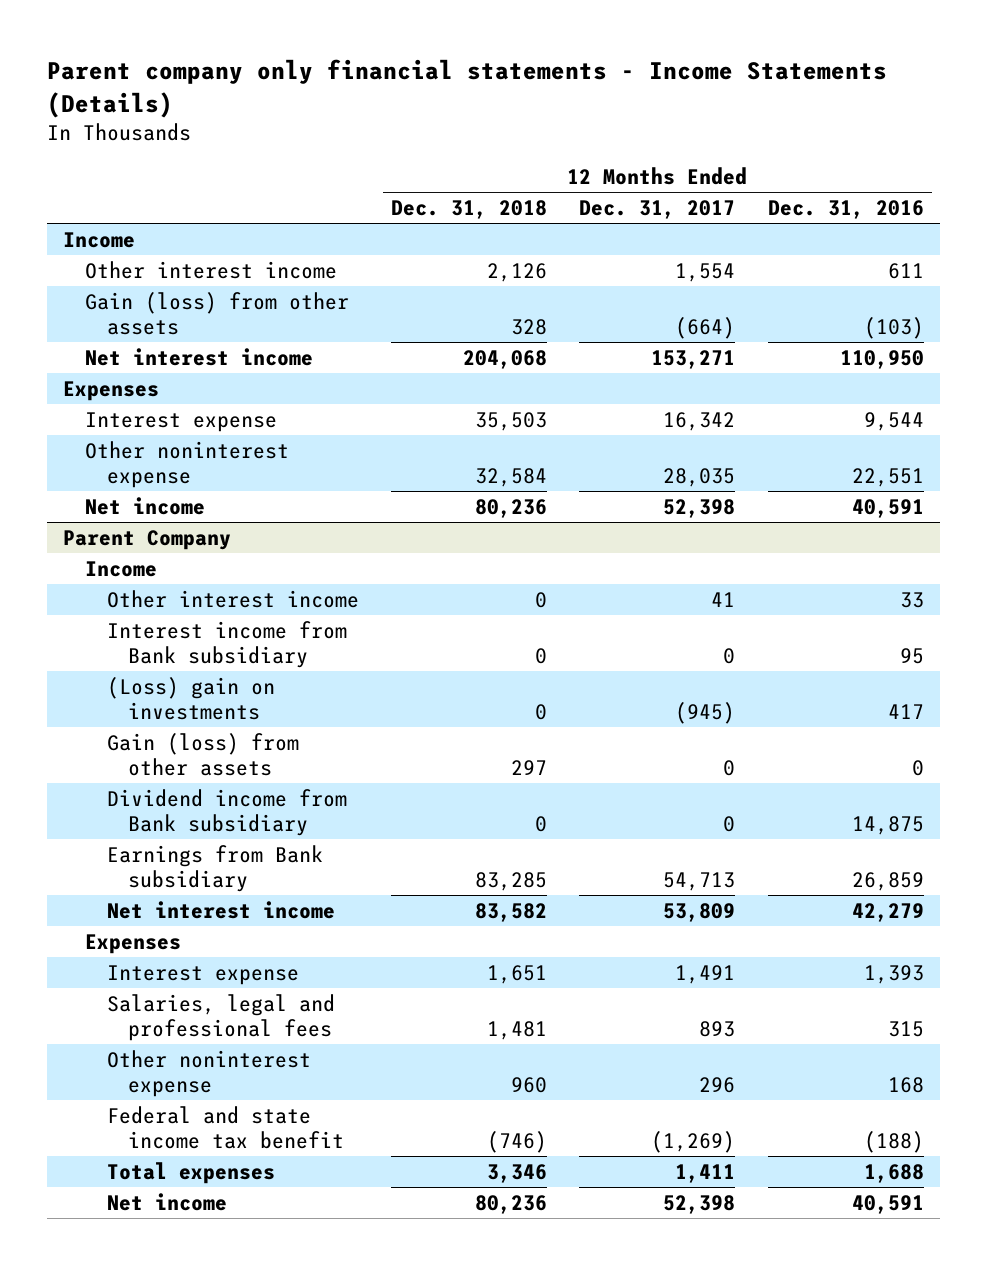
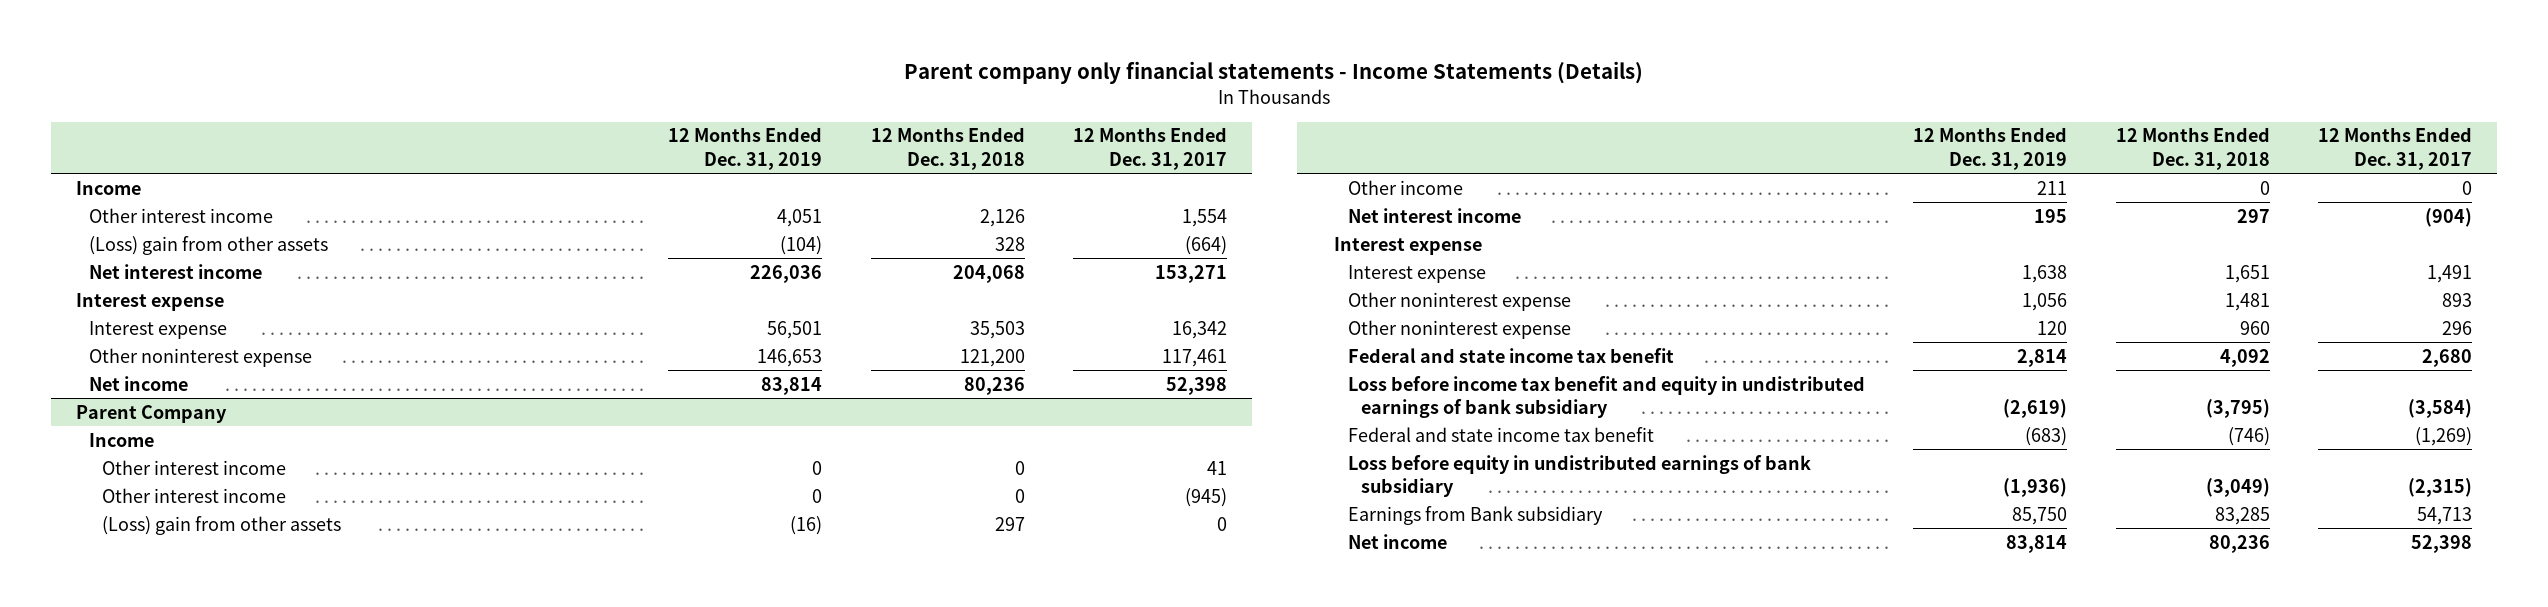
[767,200,924,220] Dec. 31, 2016 -> none
none -> [667,127,822,170] 12 Months Ended Dec. 31, 2019
[84,291,349,336] Gain (loss) from other assets -> [89,235,329,255] (Loss) gain from other assets
[63,380,160,401] Expenses -> [75,292,224,311] Interest expense
[474,468,547,488] 32,584 -> [959,348,1025,367] 121,200
[663,468,736,488] 28,035 -> [1162,348,1228,367] 117,461
[106,620,347,669] Interest income from Bank subsidiary -> none
[106,788,347,837] Dividend income from Bank subsidiary -> none
[106,676,275,721] (Loss) gain on investments -> [102,487,287,503] Other interest income
[106,732,299,777] Gain (loss) from other assets -> [102,515,342,535] (Loss) gain from other assets
none -> [1347,179,1463,195] Other income
[474,902,547,922] 83,582 -> [2236,208,2270,223] 297
[663,902,736,922] 53,809 -> [2425,207,2473,227] (904)
[84,933,181,954] Expenses -> [1334,236,1483,255] Interest expense
[106,993,335,1042] Salaries, legal and professional fees -> [1347,291,1571,311] Other noninterest expense
none -> [1347,347,1674,363] Federal and state income tax benefit
none -> [1347,375,1865,418] Loss before income tax benefit and equity in undistributed earnings of bank subsidiary
[106,1161,275,1184] Total expenses -> none
none -> [1347,454,1811,497] Loss before equity in undistributed earnings of bank subsidiary
[106,844,323,893] Earnings from Bank subsidiary -> [1347,505,1603,525] Earnings from Bank subsidiary

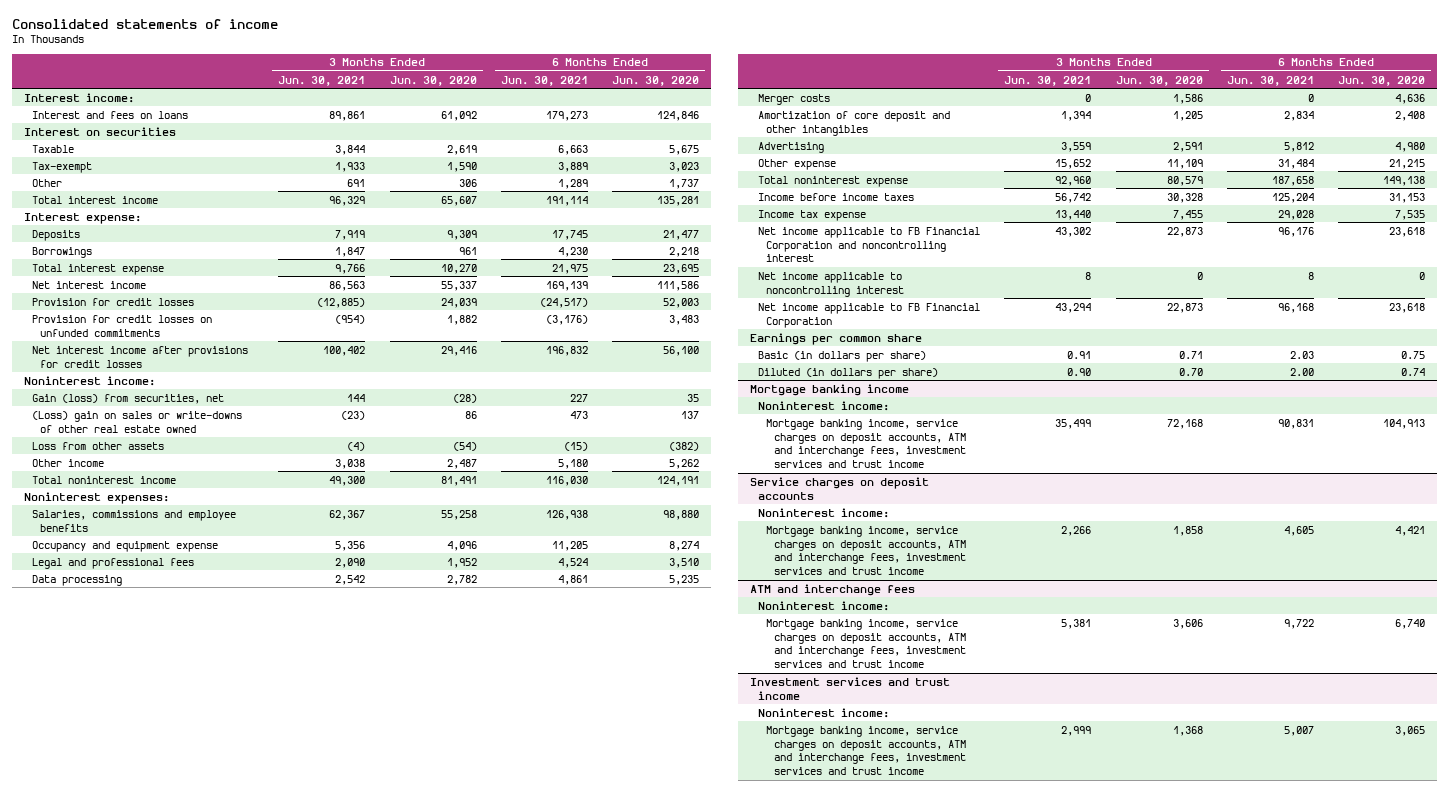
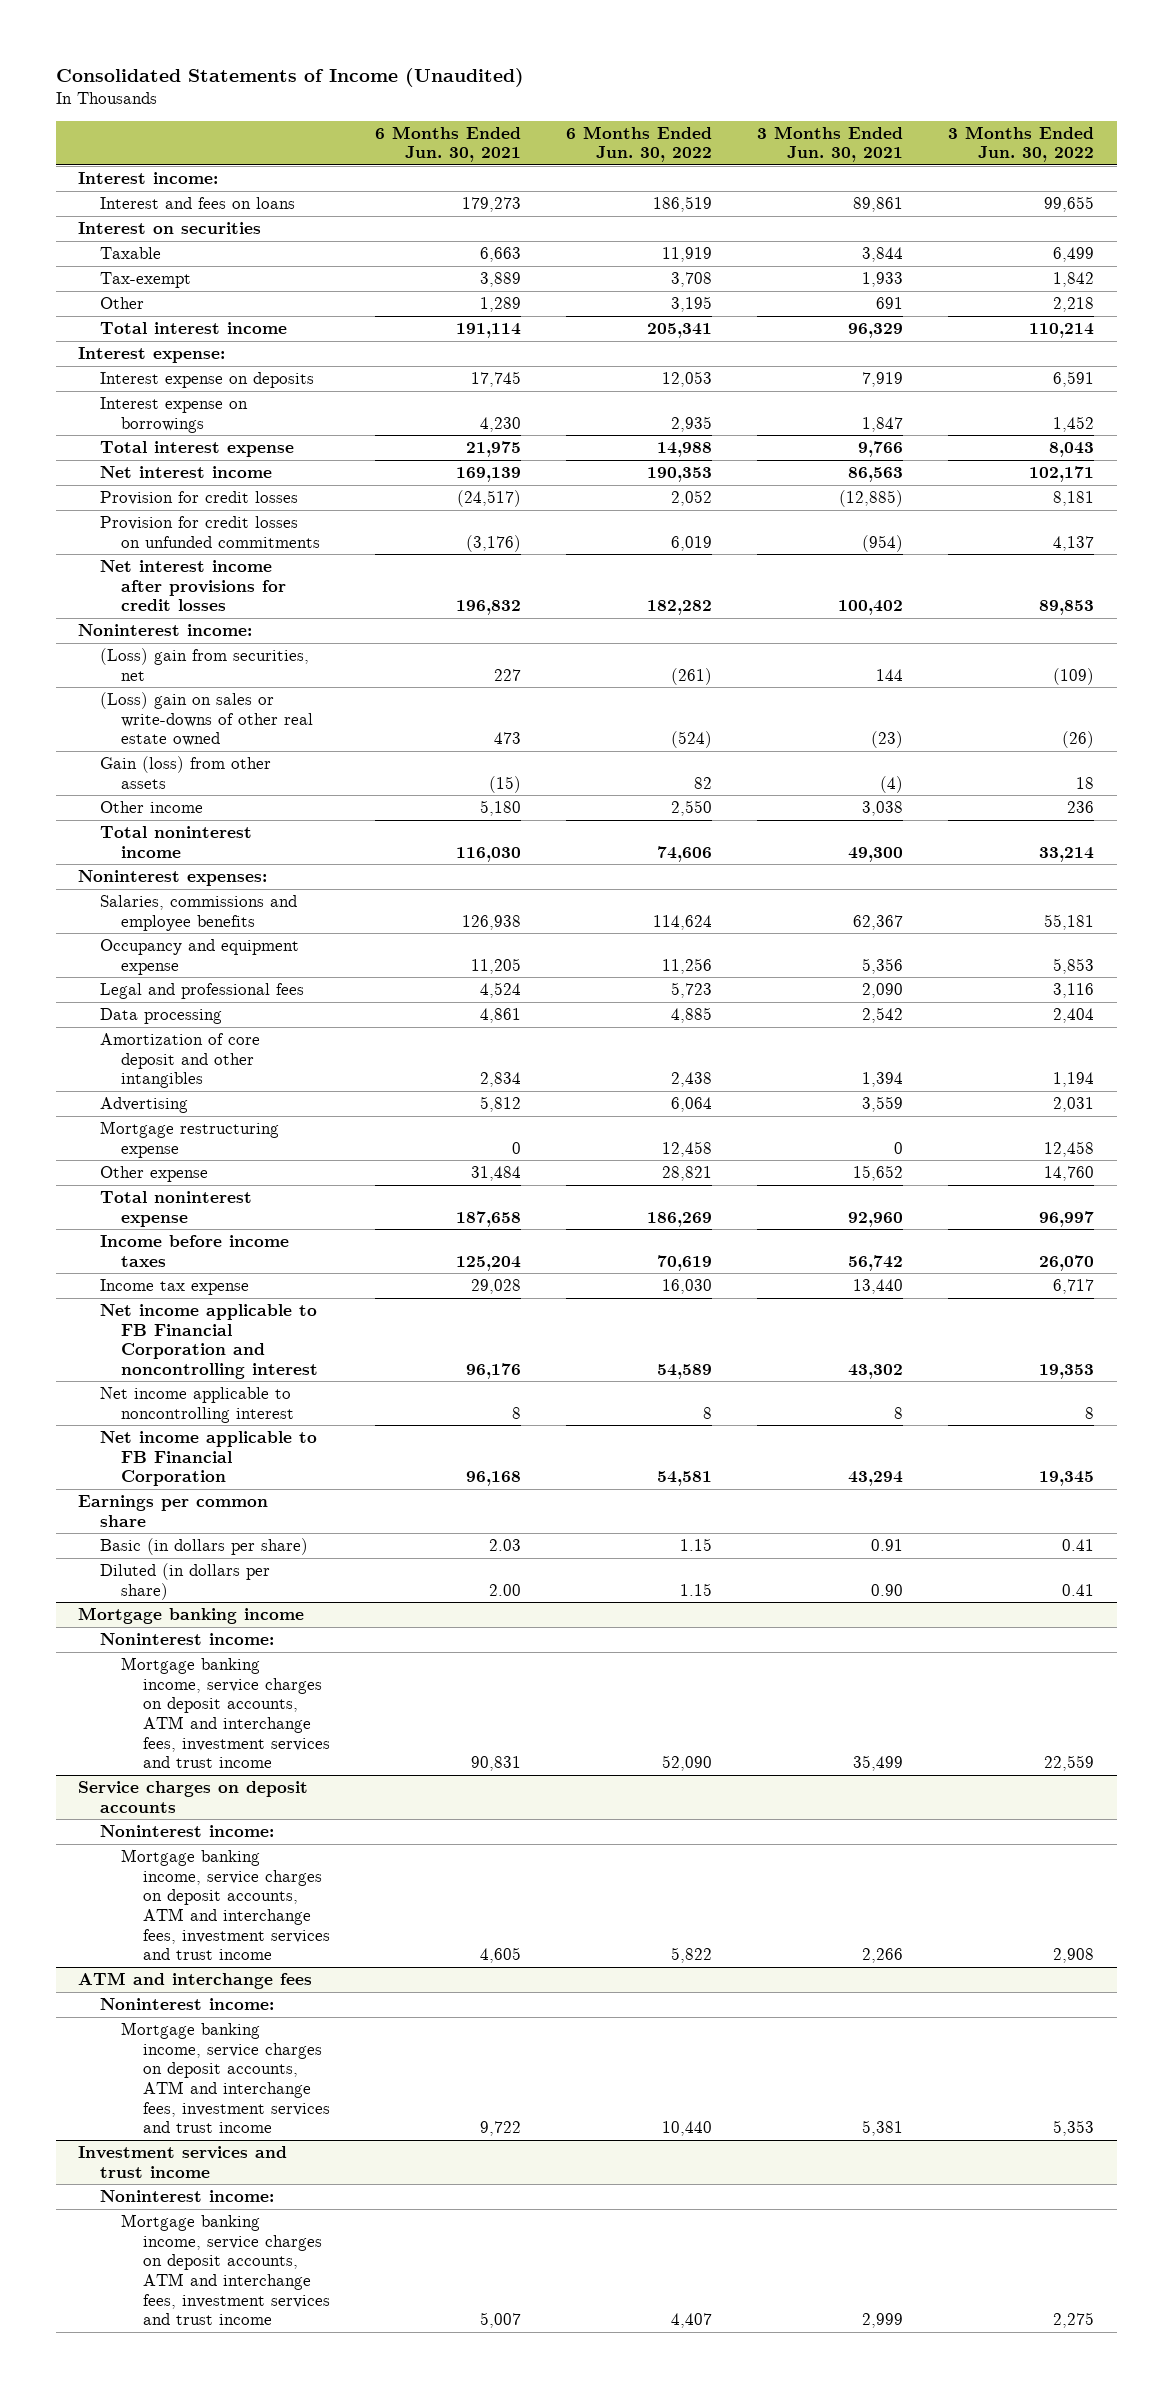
[11,18,278,29] Consolidated statements of income -> [55,67,524,87] Consolidated Statements of Income (Unaudited)
[389,75,477,86] Jun. 30, 2020 -> none
[612,75,700,86] Jun. 30, 2020 -> none
none -> [565,125,712,163] 6 Months Ended Jun. 30, 2022
none -> [948,125,1095,163] 3 Months Ended Jun. 30, 2022
[32,229,81,241] Deposits -> [99,371,314,388] Interest expense on deposits
[32,246,93,258] Borrowings -> [99,396,248,433] Interest expense on borrowings
[32,393,225,404] Gain (loss) from securities, net -> [99,647,309,681] (Loss) gain from securities, net
[32,441,165,450] Loss from other assets -> [99,755,271,789] Gain (loss) from other assets
[758,93,831,105] Merger costs -> none
none -> [99,1120,279,1158] Mortgage restructuring expense

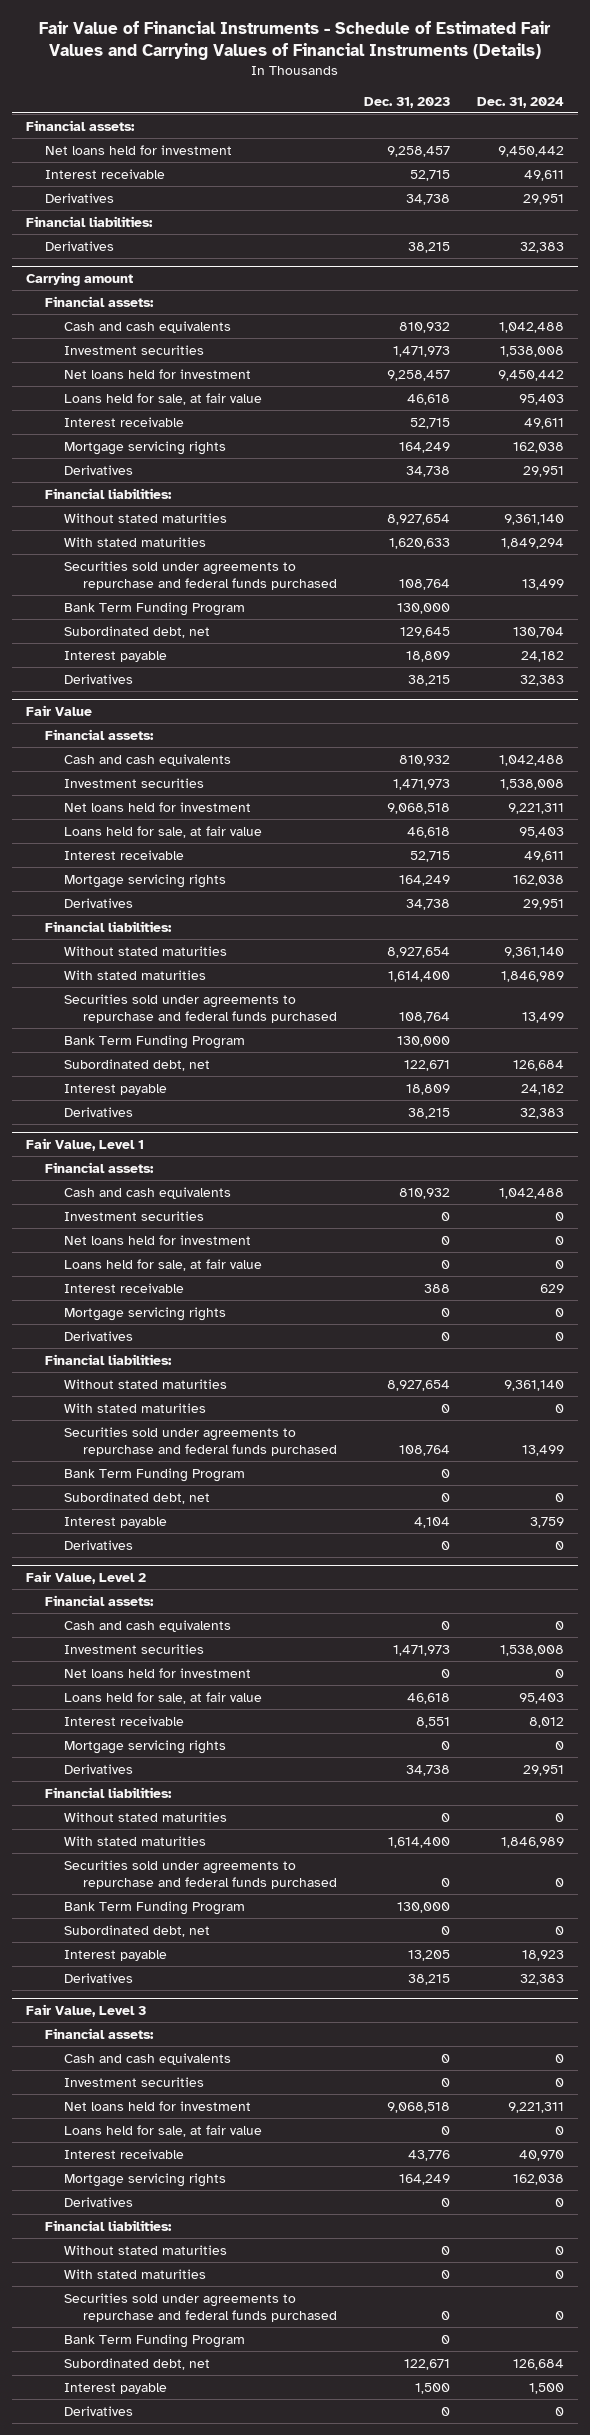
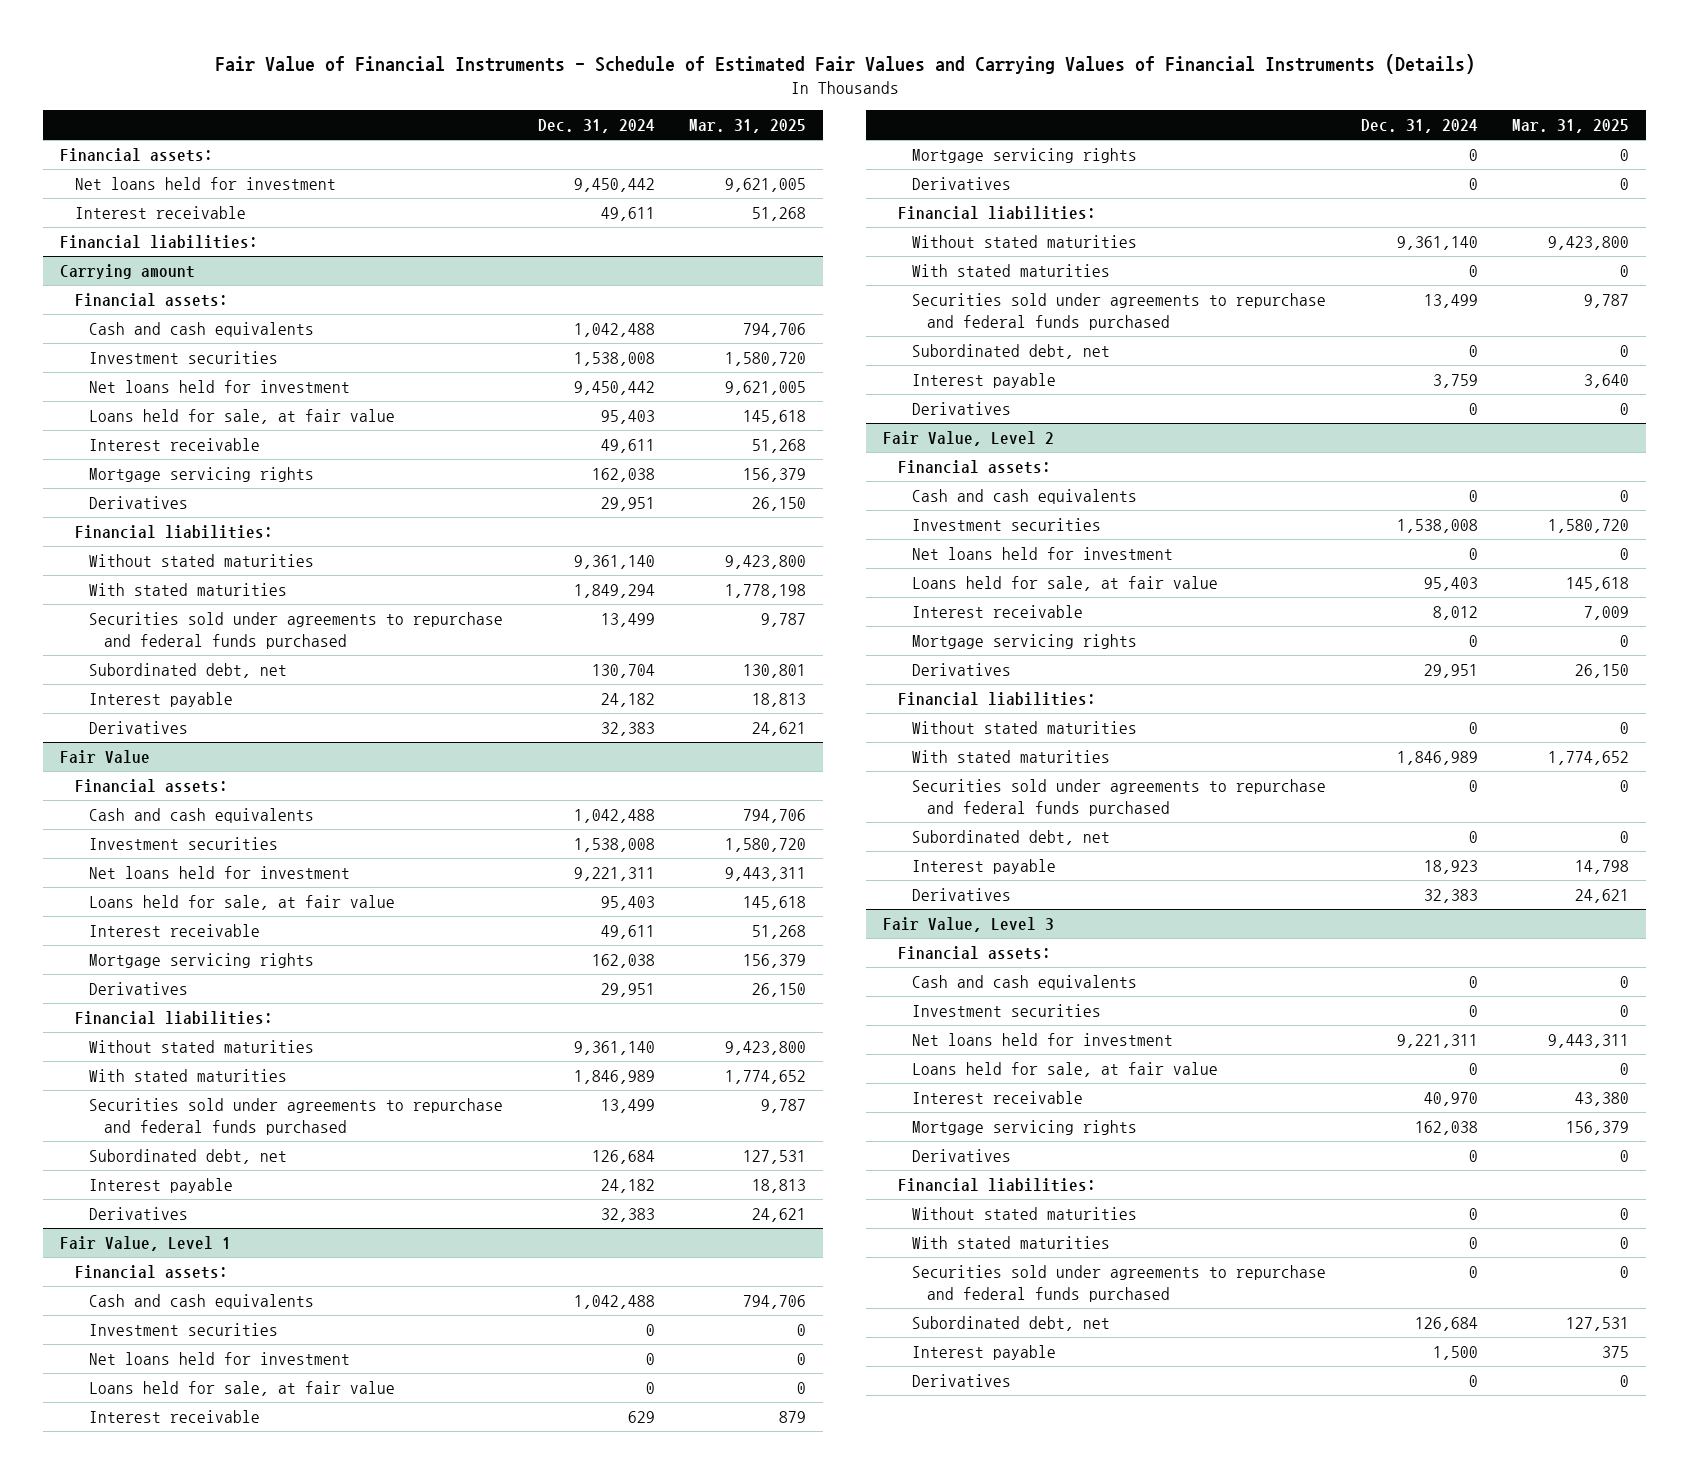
[363,96,450,108] Dec. 31, 2023 -> none
none -> [689,119,807,134] Mar. 31, 2025
[44,192,114,203] Derivatives -> none
[44,240,114,251] Derivatives -> none
[63,601,245,616] Bank Term Funding Program -> none
[63,1034,245,1049] Bank Term Funding Program -> none
[63,1467,245,1482] Bank Term Funding Program -> none
[63,1900,245,1915] Bank Term Funding Program -> none
[63,2333,245,2348] Bank Term Funding Program -> none

